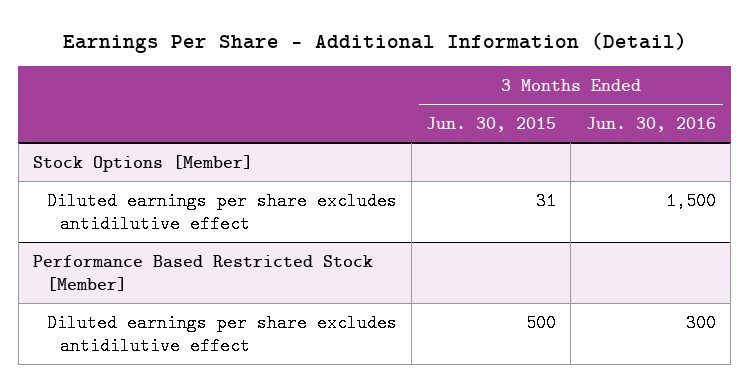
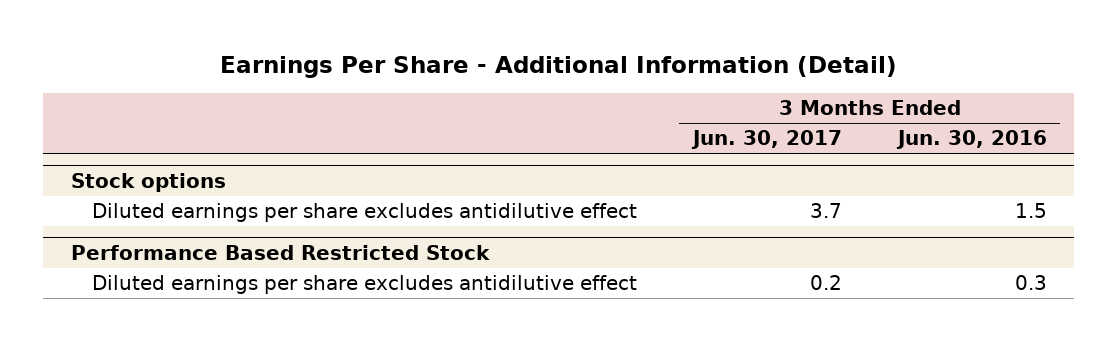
[426,116,557,132] Jun. 30, 2015 -> none
none -> [690,130,842,150] Jun. 30, 2017
[33,154,254,172] Stock Options [Member] -> [70,172,226,192] Stock options
[665,191,716,210] 1,500 -> [1014,203,1047,219] 1.5
[33,254,374,291] Performance Based Restricted Stock [Member] -> [70,244,490,260] Performance Based Restricted Stock
[685,313,716,332] 300 -> [1014,275,1047,291] 0.3

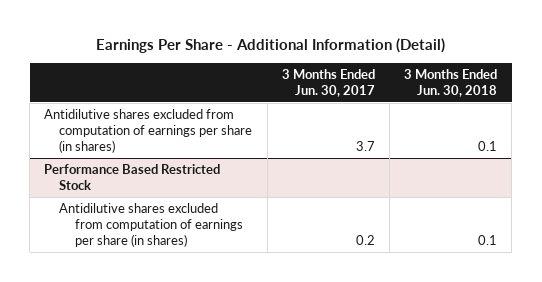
[895,130,1047,150] Jun. 30, 2016 -> none
none -> [404,68,498,97] 3 Months Ended Jun. 30, 2018
[70,172,226,192] Stock options -> none
[92,203,638,223] Diluted earnings per share excludes antidilutive effect -> [44,109,253,154] Antidilutive shares excluded from computation of earnings per share (in shares)
[92,275,638,295] Diluted earnings per share excludes antidilutive effect -> [59,203,243,248] Antidilutive shares excluded from computation of earnings per share (in shares)

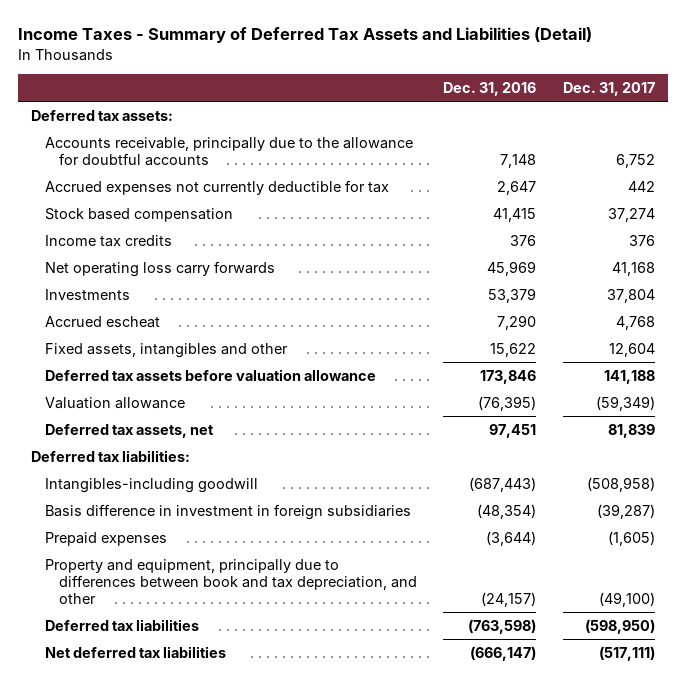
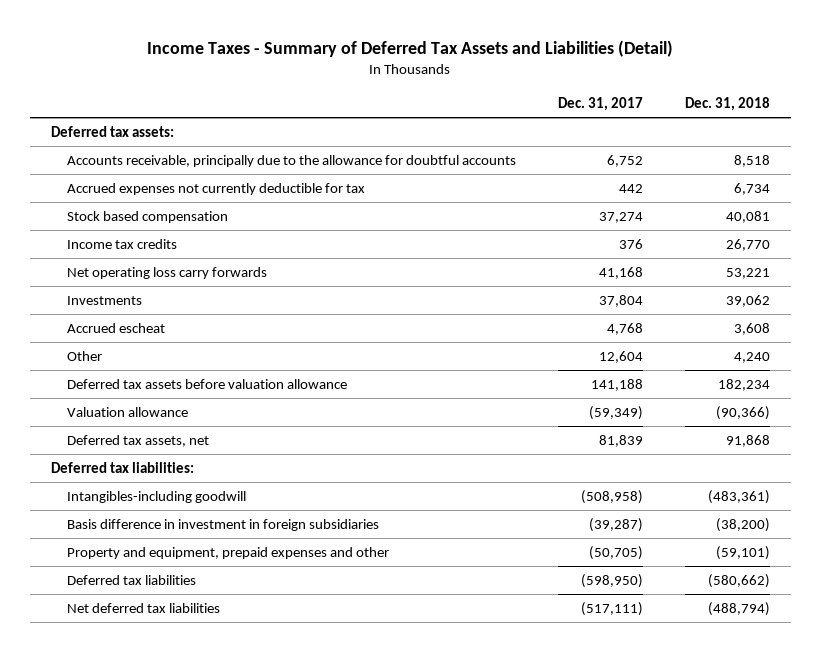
[443,81,537,96] Dec. 31, 2016 -> none
none -> [684,97,770,112] Dec. 31, 2018
[45,342,289,358] Fixed assets, intangibles and other -> [66,350,102,361] Other
[45,531,168,546] Prepaid expenses -> none
[45,558,418,604] Property and equipment, principally due to differences between book and tax depreciation, and other -> [66,546,389,559] Property and equipment, prepaid expenses and other
[598,591,655,607] (49,100) -> [588,545,643,560] (50,705)

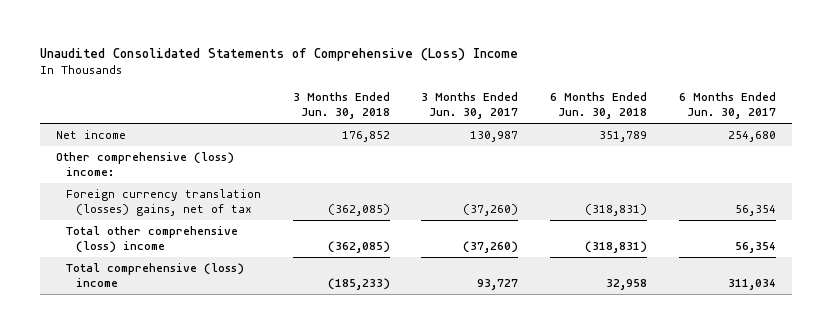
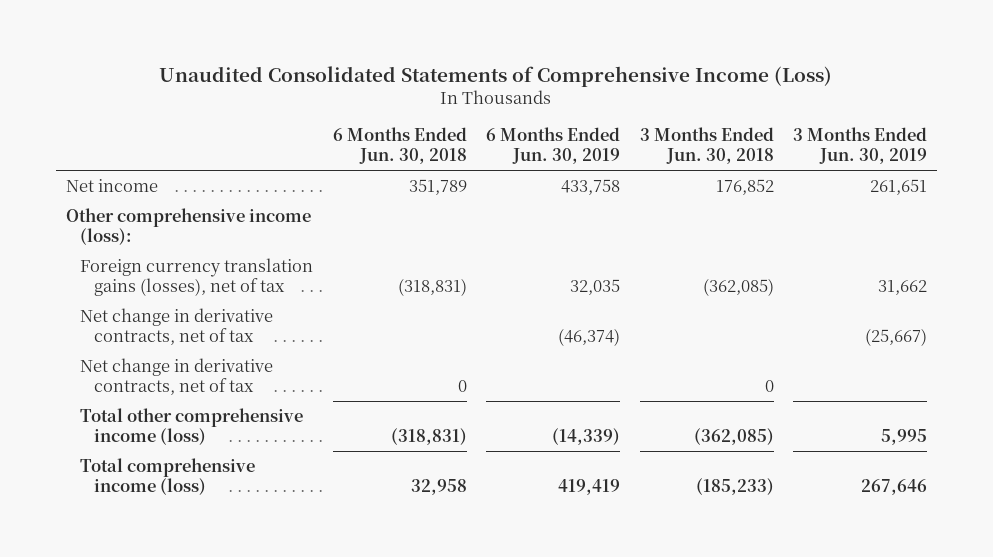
[39,48,518,62] Unaudited Consolidated Statements of Comprehensive (Loss) Income -> [159,65,833,87] Unaudited Consolidated Statements of Comprehensive Income (Loss)
[421,92,519,120] 3 Months Ended Jun. 30, 2017 -> none
[678,92,776,120] 6 Months Ended Jun. 30, 2017 -> none
none -> [486,127,621,165] 6 Months Ended Jun. 30, 2019
none -> [793,127,928,165] 3 Months Ended Jun. 30, 2019
[55,152,234,177] Other comprehensive (loss) income: -> [65,207,311,245] Other comprehensive income (loss):
[65,189,261,217] Foreign currency translation (losses) gains, net of tax -> [80,257,314,296] Foreign currency translation gains (losses), net of tax
none -> [80,307,274,345] Net change in derivative contracts, net of tax
none -> [80,357,274,395] Net change in derivative contracts, net of tax
[65,226,238,254] Total other comprehensive (loss) income -> [80,407,304,445] Total other comprehensive income (loss)
[65,263,244,288] Total comprehensive (loss) income -> [80,457,256,495] Total comprehensive income (loss)

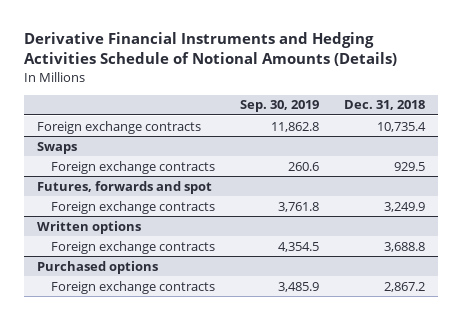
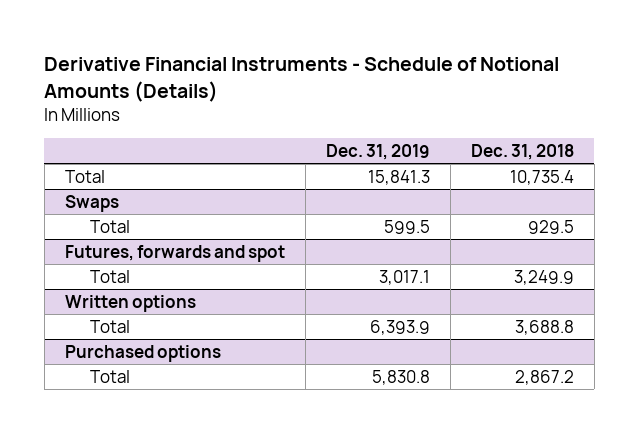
[24,32,398,67] Derivative Financial Instruments and Hedging Activities Schedule of Notional Amounts (Details) -> [44,56,560,102] Derivative Financial Instruments - Schedule of Notional Amounts (Details)
[240,100,320,113] Sep. 30, 2019 -> none
none -> [325,143,430,160] Dec. 31, 2019
[36,120,201,134] Foreign exchange contracts -> [64,169,105,183] Total
[50,160,215,174] Foreign exchange contracts -> [89,219,130,233] Total
[50,200,215,214] Foreign exchange contracts -> [89,269,130,283] Total
[50,240,215,254] Foreign exchange contracts -> [89,319,130,333] Total
[50,280,215,294] Foreign exchange contracts -> [89,369,130,383] Total

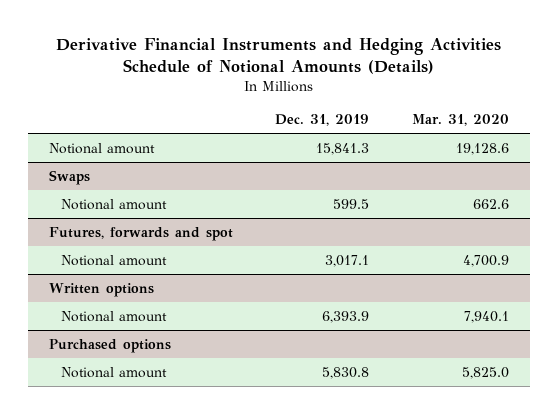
[44,56,560,102] Derivative Financial Instruments - Schedule of Notional Amounts (Details) -> [55,37,501,75] Derivative Financial Instruments and Hedging Activities Schedule of Notional Amounts (Details)
[470,143,574,160] Dec. 31, 2018 -> none
none -> [411,114,509,127] Mar. 31, 2020
[64,169,105,183] Total -> [49,142,156,154] Notional amount
[89,219,130,233] Total -> [61,198,168,210] Notional amount
[89,269,130,283] Total -> [61,254,168,266] Notional amount
[89,319,130,333] Total -> [61,310,168,322] Notional amount
[89,369,130,383] Total -> [61,366,168,378] Notional amount

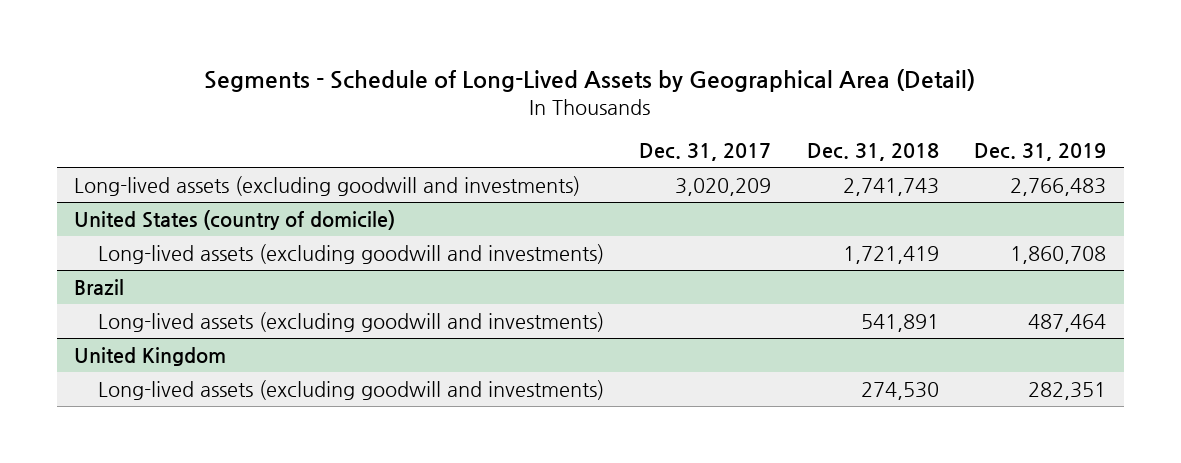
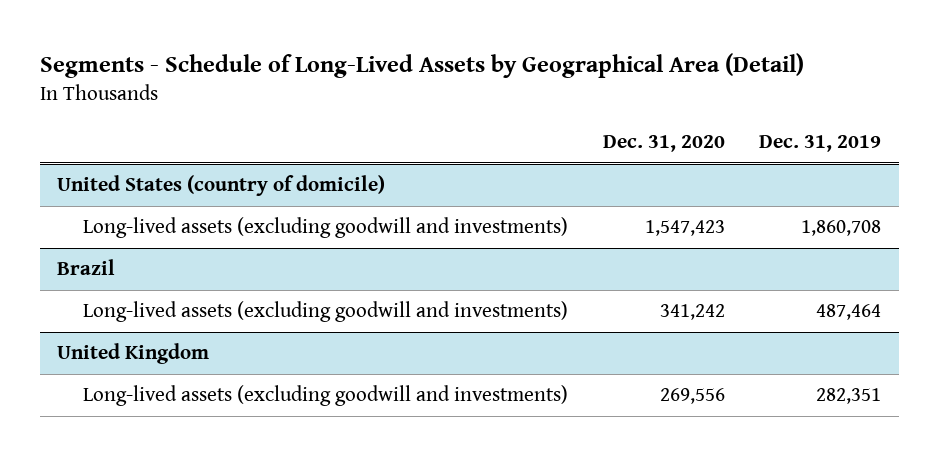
[639,143,772,162] Dec. 31, 2017 -> none
[806,143,939,162] Dec. 31, 2018 -> none
none -> [602,134,725,152] Dec. 31, 2020
[74,175,581,196] Long-lived assets (excluding goodwill and investments) -> none

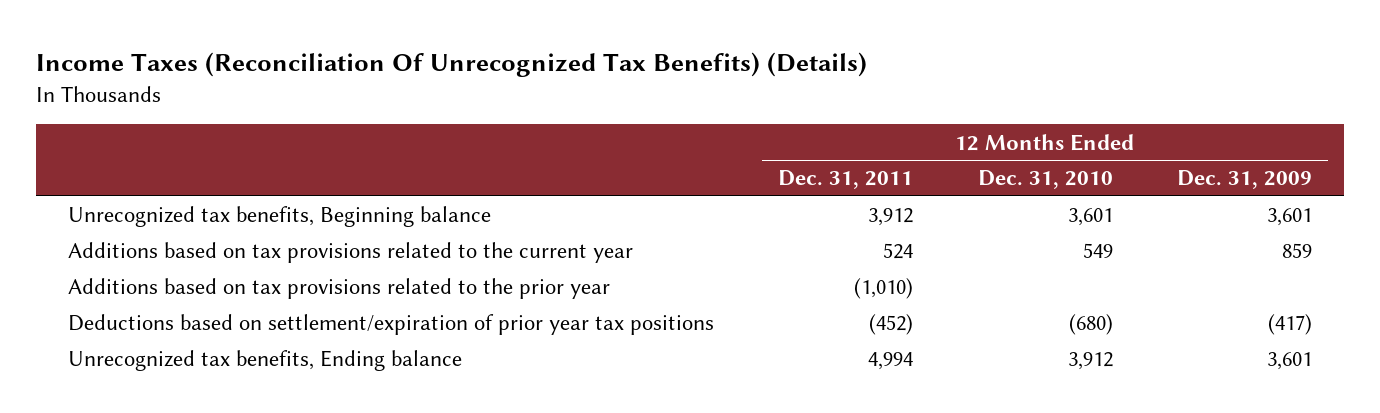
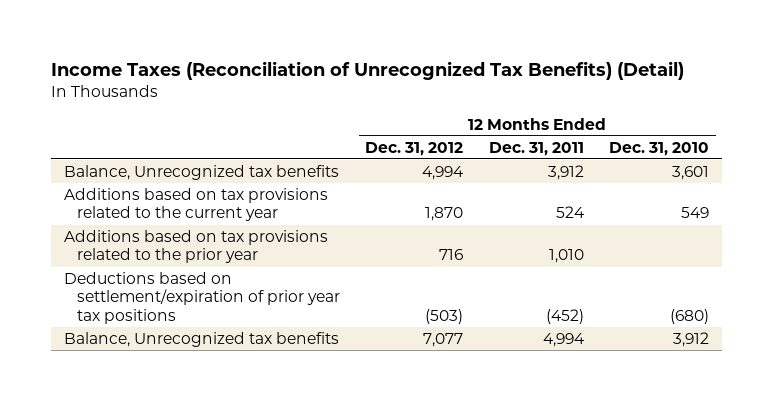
[36,52,868,78] Income Taxes (Reconciliation Of Unrecognized Tax Benefits) (Details) -> [51,60,685,80] Income Taxes (Reconciliation of Unrecognized Tax Benefits) (Detail)
[1176,170,1312,190] Dec. 31, 2009 -> none
none -> [365,141,464,156] Dec. 31, 2012
[68,206,492,228] Unrecognized tax benefits, Beginning balance -> [64,165,340,181] Balance, Unrecognized tax benefits
[854,278,914,300] (1,010) -> [548,249,584,264] 1,010
[68,350,463,372] Unrecognized tax benefits, Ending balance -> [64,332,340,348] Balance, Unrecognized tax benefits

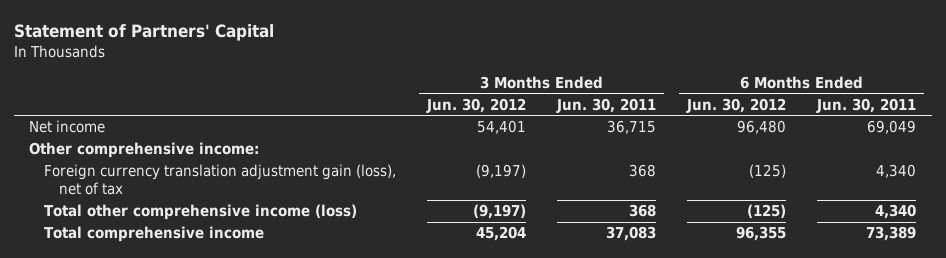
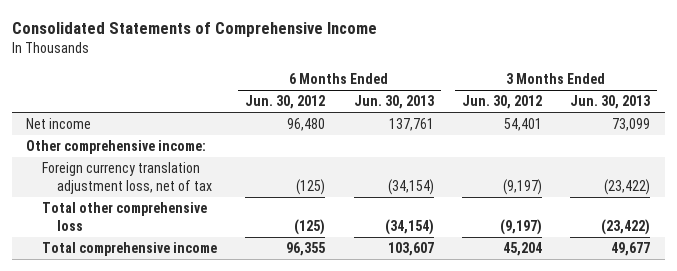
[13,23,274,41] Statement of Partners' Capital -> [12,22,378,38] Consolidated Statements of Comprehensive Income
[556,97,657,113] Jun. 30, 2011 -> none
[816,97,917,113] Jun. 30, 2011 -> none
none -> [353,95,434,110] Jun. 30, 2013
none -> [570,95,651,110] Jun. 30, 2013
[44,164,397,196] Foreign currency translation adjustment gain (loss), net of tax -> [41,162,213,195] Foreign currency translation adjustment loss, net of tax
[44,204,358,221] Total other comprehensive income (loss) -> [41,202,207,232] Total other comprehensive loss

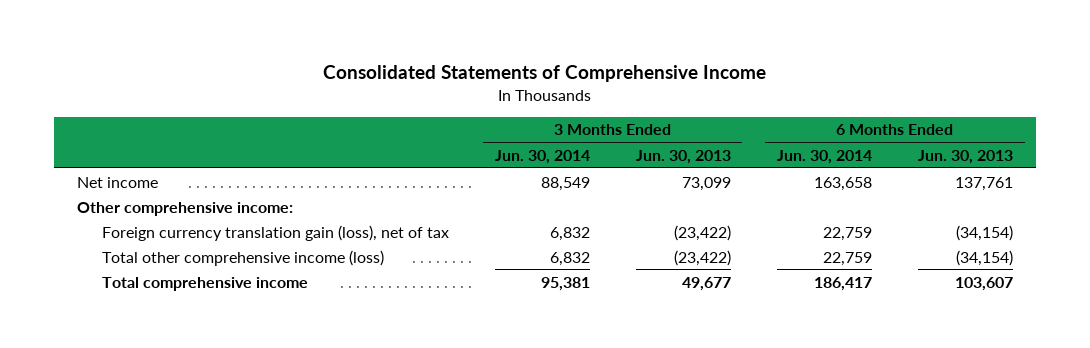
[245,95,326,110] Jun. 30, 2012 -> none
[462,95,543,110] Jun. 30, 2012 -> none
none -> [494,149,590,164] Jun. 30, 2014
none -> [776,149,872,164] Jun. 30, 2014
[41,162,213,195] Foreign currency translation adjustment loss, net of tax -> [101,224,449,241] Foreign currency translation gain (loss), net of tax
[41,202,207,232] Total other comprehensive loss -> [101,249,384,266] Total other comprehensive income (loss)

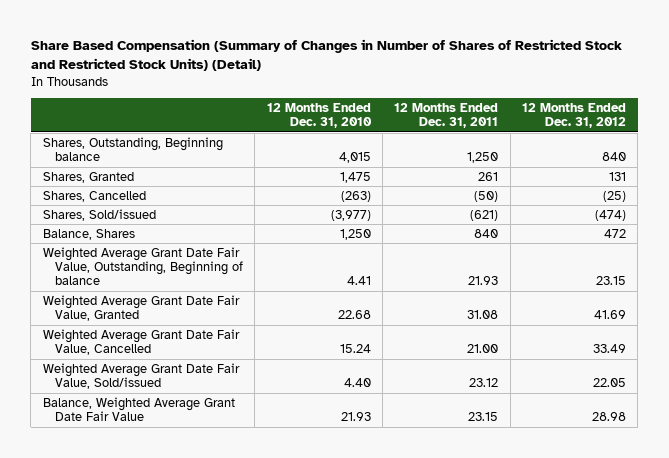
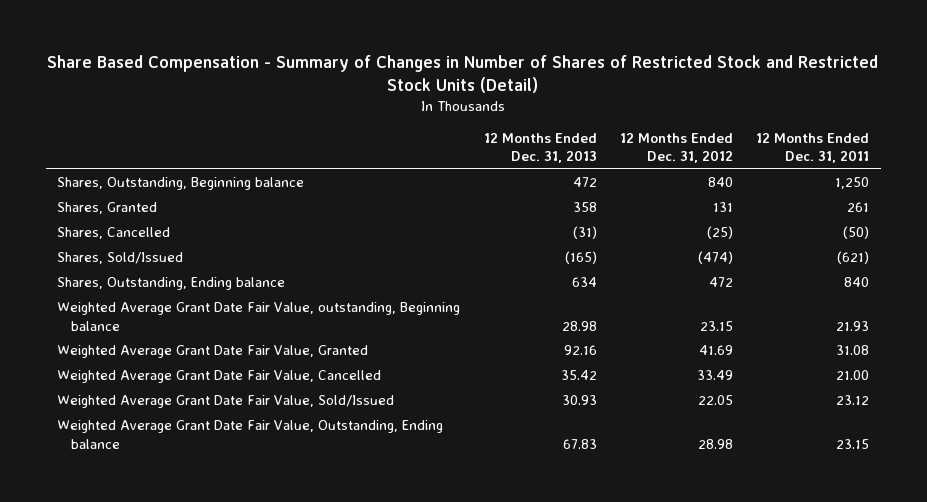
[30,39,622,72] Share Based Compensation (Summary of Changes in Number of Shares of Restricted Stock and Restricted Stock Units) (Detail) -> [47,55,879,94] Share Based Compensation - Summary of Changes in Number of Shares of Restricted Stock and Restricted Stock Units (Detail)
[266,103,372,129] 12 Months Ended Dec. 31, 2010 -> none
none -> [483,133,597,164] 12 Months Ended Dec. 31, 2013
[42,208,156,221] Shares, Sold/issued -> [57,252,184,265] Shares, Sold/Issued
[42,228,135,240] Balance, Shares -> [57,277,286,291] Shares, Outstanding, Ending balance
[42,246,243,286] Weighted Average Grant Date Fair Value, Outstanding, Beginning of balance -> [57,302,461,331] Weighted Average Grant Date Fair Value, outstanding, Beginning balance
[42,362,240,390] Weighted Average Grant Date Fair Value, Sold/issued -> [57,395,395,409] Weighted Average Grant Date Fair Value, Sold/Issued
[42,396,235,422] Balance, Weighted Average Grant Date Fair Value -> [57,420,444,449] Weighted Average Grant Date Fair Value, Outstanding, Ending balance

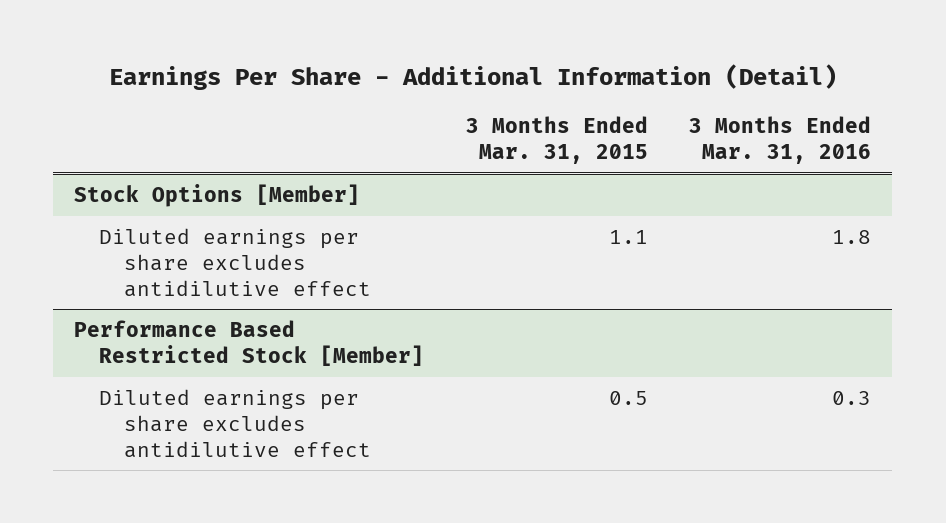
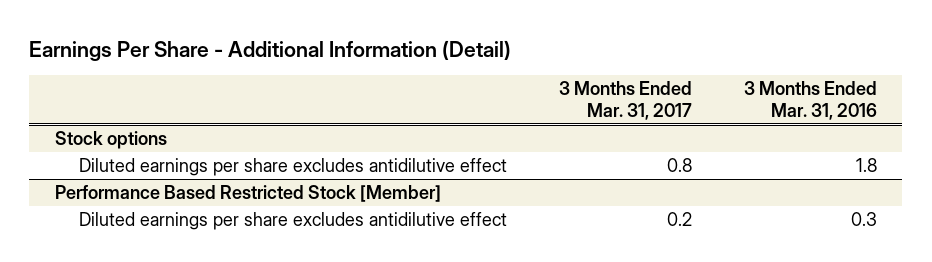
[465,116,648,165] 3 Months Ended Mar. 31, 2015 -> none
none -> [558,81,692,121] 3 Months Ended Mar. 31, 2017
[74,184,361,208] Stock Options [Member] -> [54,130,167,149] Stock options

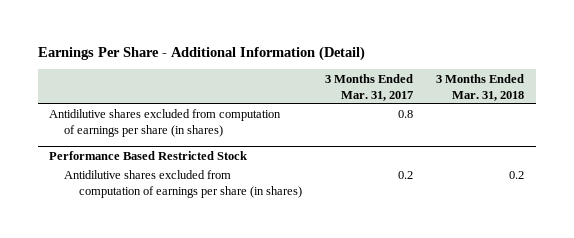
[743,81,877,121] 3 Months Ended Mar. 31, 2016 -> none
none -> [436,73,525,101] 3 Months Ended Mar. 31, 2018
[54,130,167,149] Stock options -> none
[78,157,507,176] Diluted earnings per share excludes antidilutive effect -> [49,109,282,138] Antidilutive shares excluded from computation of earnings per share (in shares)
[54,184,441,202] Performance Based Restricted Stock [Member] -> [49,151,248,161] Performance Based Restricted Stock
[78,211,507,230] Diluted earnings per share excludes antidilutive effect -> [63,170,302,199] Antidilutive shares excluded from computation of earnings per share (in shares)

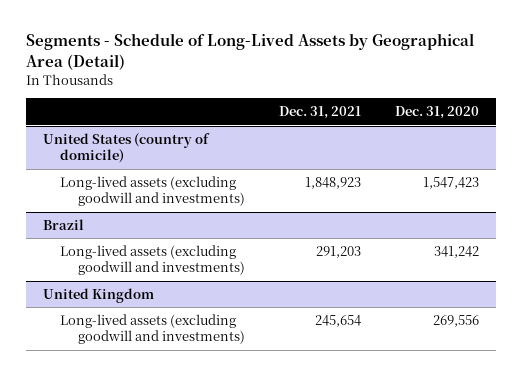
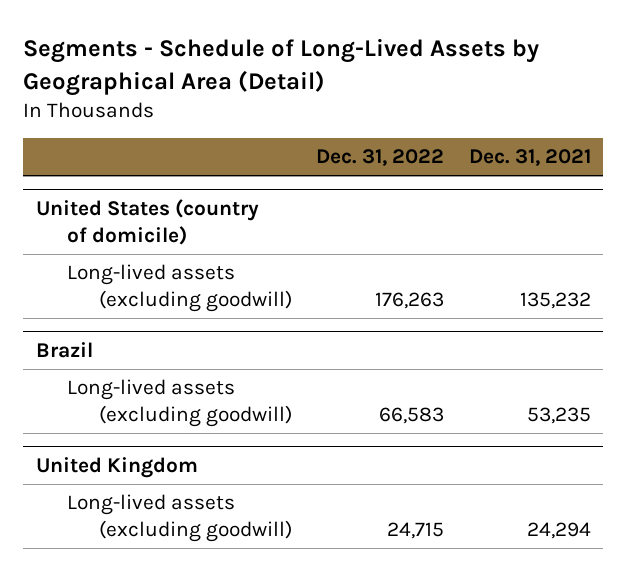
[395,106,480,120] Dec. 31, 2020 -> none
none -> [316,149,445,167] Dec. 31, 2022
[60,176,245,207] Long-lived assets (excluding goodwill and investments) -> [67,264,293,313] Long-lived assets (excluding goodwill)
[304,177,361,190] 1,848,923 -> [519,292,591,310] 135,232
[60,245,245,276] Long-lived assets (excluding goodwill and investments) -> [67,379,293,428] Long-lived assets (excluding goodwill)
[315,246,361,259] 291,203 -> [526,407,591,425] 53,235
[60,314,245,345] Long-lived assets (excluding goodwill and investments) -> [67,494,293,543] Long-lived assets (excluding goodwill)
[314,315,361,328] 245,654 -> [526,522,591,540] 24,294

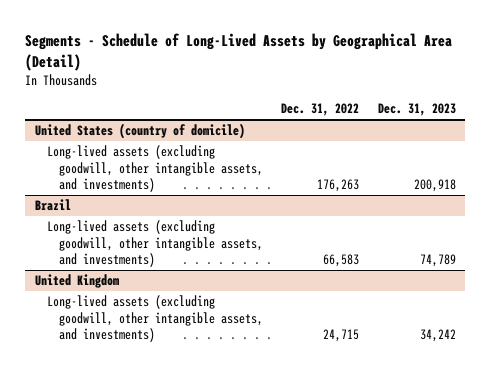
[468,149,591,167] Dec. 31, 2021 -> none
none -> [377,103,456,117] Dec. 31, 2023
[67,264,293,313] Long-lived assets (excluding goodwill) -> [46,145,263,192] Long-lived assets (excluding goodwill, other intangible assets, and investments)
[67,379,293,428] Long-lived assets (excluding goodwill) -> [46,220,263,267] Long-lived assets (excluding goodwill, other intangible assets, and investments)
[67,494,293,543] Long-lived assets (excluding goodwill) -> [46,295,263,342] Long-lived assets (excluding goodwill, other intangible assets, and investments)

